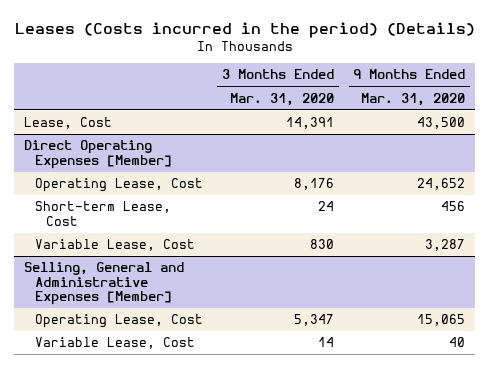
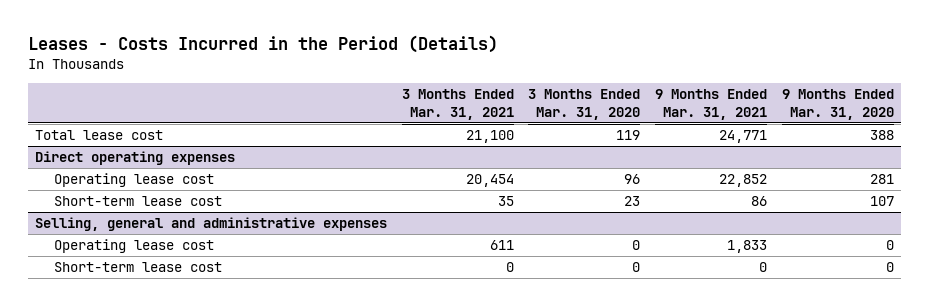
[14,21,475,38] Leases (Costs incurred in the period) (Details) -> [27,34,498,53] Leases - Costs Incurred in the Period (Details)
none -> [401,89,514,121] 3 Months Ended Mar. 31, 2021
none -> [654,89,767,121] 9 Months Ended Mar. 31, 2021
[34,239,195,252] Variable Lease, Cost -> none
[34,337,195,350] Variable Lease, Cost -> none
[23,117,112,130] Lease, Cost -> [35,129,164,140] Total lease cost
[286,117,335,130] 14,391 -> [616,129,641,140] 119
[417,117,466,130] 43,500 -> [869,129,894,140] 388
[23,140,172,169] Direct Operating Expenses [Member] -> [35,150,236,165] Direct operating expenses
[34,178,203,193] Operating Lease, Cost -> [54,172,215,187] Operating lease cost
[294,178,335,191] 8,176 -> [624,173,641,184] 96
[417,178,466,191] 24,652 -> [869,173,894,184] 281
[34,201,171,226] Short-term Lease, Cost -> [54,195,223,206] Short-term lease cost
[318,201,335,212] 24 -> [624,195,641,206] 23
[441,201,466,212] 456 -> [869,195,894,206] 107
[23,262,184,306] Selling, General and Administrative Expenses [Member] -> [35,216,388,231] Selling, general and administrative expenses
[34,314,203,329] Operating Lease, Cost -> [54,238,215,253] Operating lease cost
[294,314,335,327] 5,347 -> [632,239,641,250] 0
[417,314,466,327] 15,065 -> [885,239,894,250] 0
none -> [54,261,223,272] Short-term lease cost

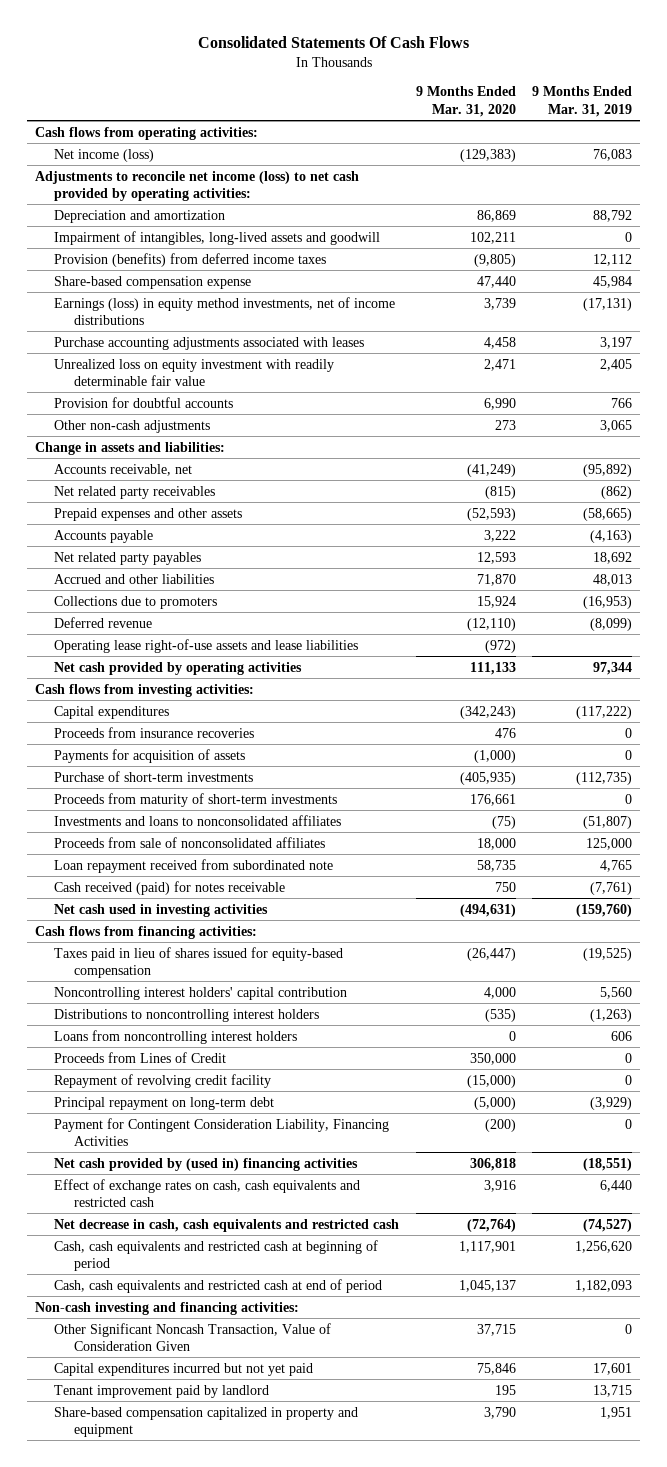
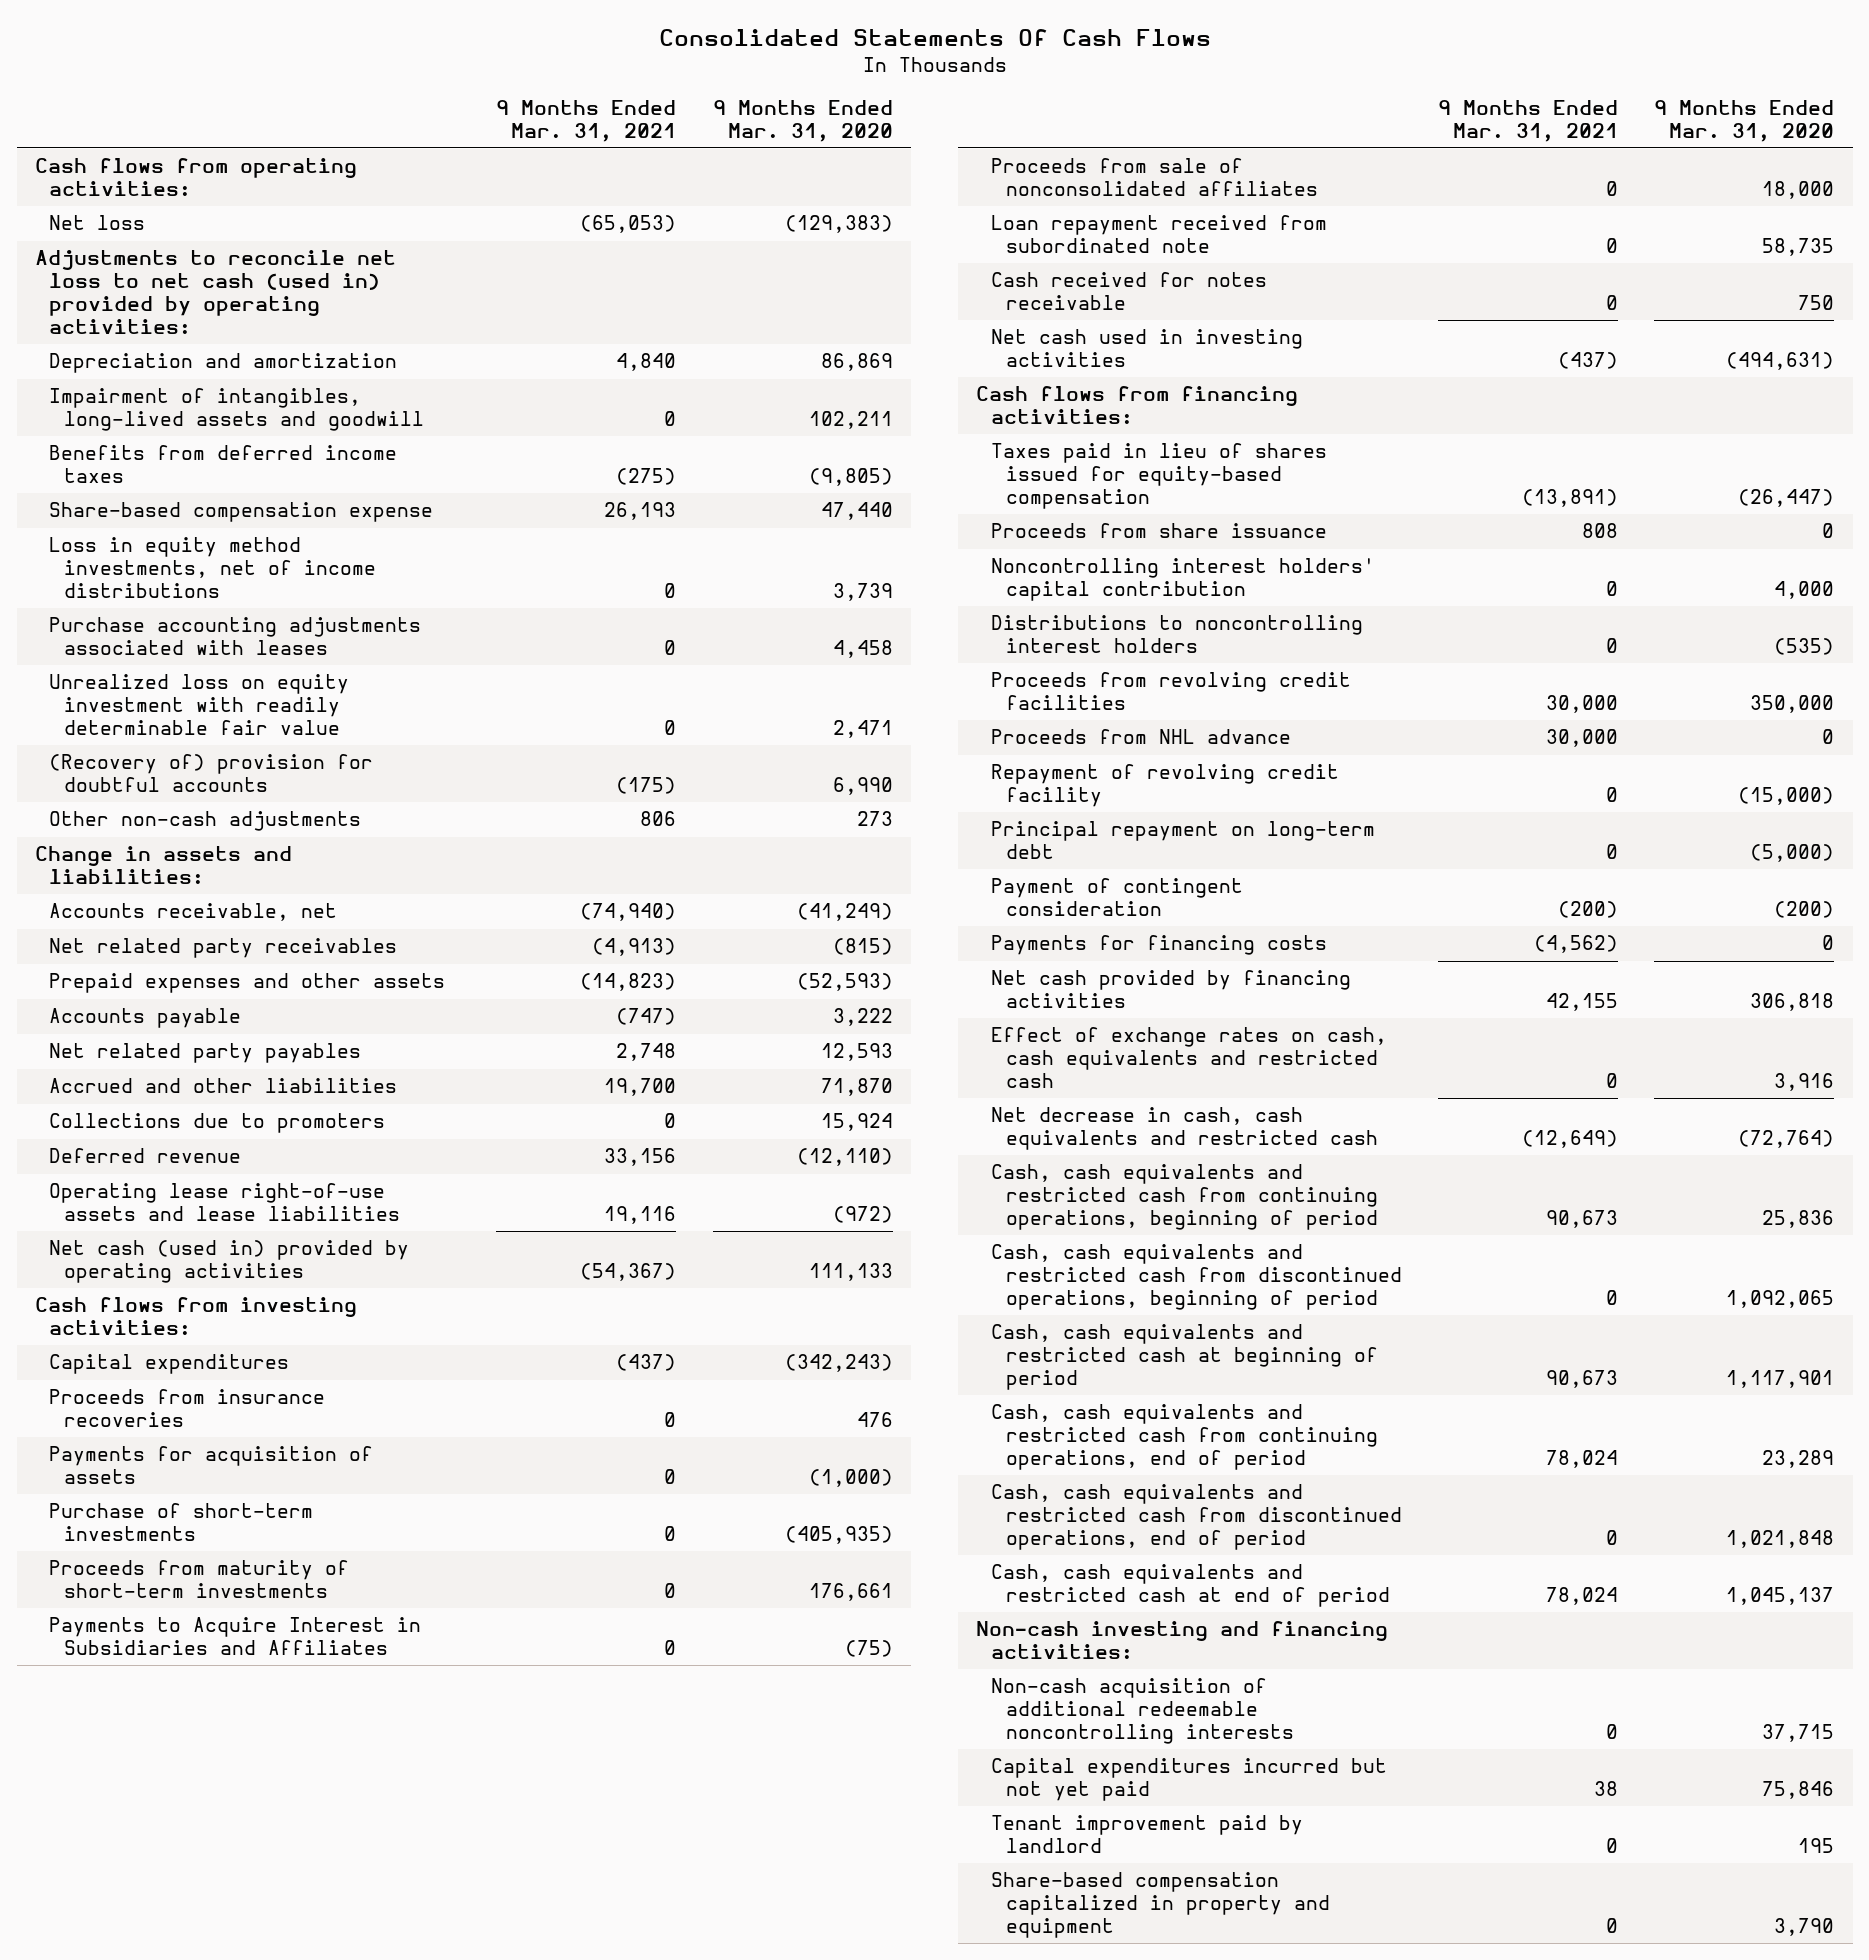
[532,86,633,117] 9 Months Ended Mar. 31, 2019 -> none
none -> [496,100,677,142] 9 Months Ended Mar. 31, 2021
[54,148,155,162] Net income (loss) -> [49,215,146,231] Net loss
[35,170,360,201] Adjustments to reconcile net income (loss) to net cash provided by operating activities: -> [34,250,396,334] Adjustments to reconcile net loss to net cash (used in) provided by operating activities:
[54,252,327,267] Provision (benefits) from deferred income taxes -> [49,445,398,484] Benefits from deferred income taxes
[54,296,396,325] Earnings (loss) in equity method investments, net of income distributions -> [49,537,377,599] Loss in equity method investments, net of income distributions
[54,396,234,408] Provision for doubtful accounts -> [49,754,374,793] (Recovery of) provision for doubtful accounts
[54,661,303,675] Net cash provided by operating activities -> [49,1240,410,1284] Net cash (used in) provided by operating activities
[54,814,342,826] Investments and loans to nonconsolidated affiliates -> [49,1617,422,1656] Payments to Acquire Interest in Subsidiaries and Affiliates
[54,880,286,895] Cash received (paid) for notes receivable -> [991,272,1268,311] Cash received for notes receivable
none -> [991,523,1328,539] Proceeds from share issuance
[54,1029,298,1044] Loans from noncontrolling interest holders -> none
[54,1051,227,1063] Proceeds from Lines of Credit -> [991,672,1352,711] Proceeds from revolving credit facilities
none -> [991,729,1292,745] Proceeds from NHL advance
[54,1117,390,1146] Payment for Contingent Consideration Liability, Financing Activities -> [991,878,1244,917] Payment of contingent consideration
none -> [991,935,1328,956] Payments for financing costs
[54,1157,359,1171] Net cash provided by (used in) financing activities -> [991,970,1352,1009] Net cash provided by financing activities
none -> [991,1164,1378,1231] Cash, cash equivalents and restricted cash from continuing operations, beginning of period
none -> [991,1244,1402,1311] Cash, cash equivalents and restricted cash from discontinued operations, beginning of period
none -> [991,1404,1378,1471] Cash, cash equivalents and restricted cash from continuing operations, end of period
none -> [991,1484,1402,1551] Cash, cash equivalents and restricted cash from discontinued operations, end of period
[54,1322,332,1351] Other Significant Noncash Transaction, Value of Consideration Given -> [991,1678,1294,1745] Non-cash acquisition of additional redeemable noncontrolling interests

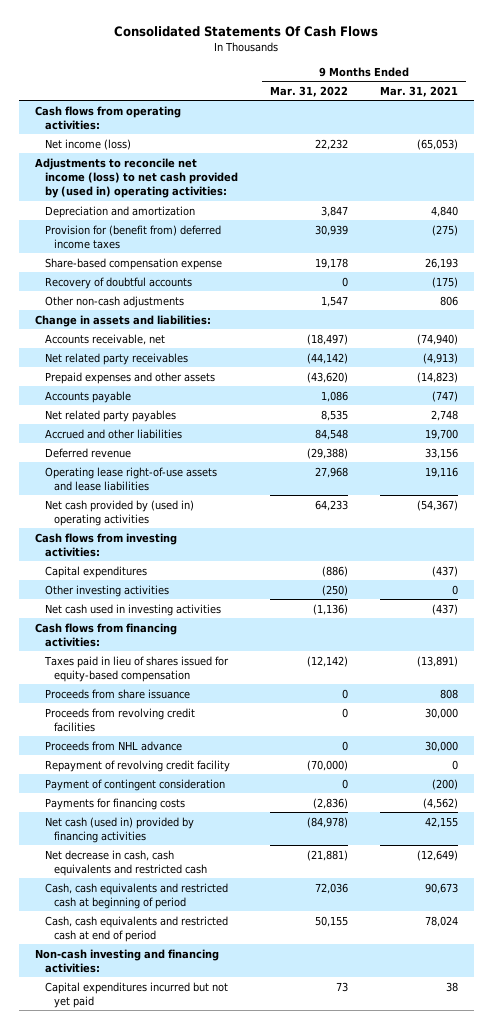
[712,100,893,142] 9 Months Ended Mar. 31, 2020 -> none
none -> [269,85,348,97] Mar. 31, 2022
[49,215,146,231] Net loss -> [44,138,131,150] Net income (loss)
[34,250,396,334] Adjustments to reconcile net loss to net cash (used in) provided by operating activities: -> [35,157,238,199] Adjustments to reconcile net income (loss) to net cash provided by (used in) operating activities:
[49,388,425,432] Impairment of intangibles, long-lived assets and goodwill -> none
[49,445,398,484] Benefits from deferred income taxes -> [44,224,221,249] Provision for (benefit from) deferred income taxes
[49,537,377,599] Loss in equity method investments, net of income distributions -> none
[49,617,422,656] Purchase accounting adjustments associated with leases -> none
[49,674,350,736] Unrealized loss on equity investment with readily determinable fair value -> none
[49,754,374,793] (Recovery of) provision for doubtful accounts -> [44,276,192,289] Recovery of doubtful accounts
[49,1113,386,1134] Collections due to promoters -> none
[49,1240,410,1284] Net cash (used in) provided by operating activities -> [44,499,194,526] Net cash provided by (used in) operating activities
[49,1389,326,1428] Proceeds from insurance recoveries -> none
[49,1446,374,1485] Payments for acquisition of assets -> none
[49,1503,314,1542] Purchase of short-term investments -> none
[49,1560,350,1599] Proceeds from maturity of short-term investments -> none
[49,1617,422,1656] Payments to Acquire Interest in Subsidiaries and Affiliates -> none
[991,158,1318,197] Proceeds from sale of nonconsolidated affiliates -> none
[991,215,1328,254] Loan repayment received from subordinated note -> none
[991,272,1268,311] Cash received for notes receivable -> none
none -> [44,584,169,597] Other investing activities
[991,558,1376,602] Noncontrolling interest holders' capital contribution -> none
[991,615,1364,654] Distributions to noncontrolling interest holders -> none
[991,821,1376,860] Principal repayment on long-term debt -> none
[991,1027,1388,1089] Effect of exchange rates on cash, cash equivalents and restricted cash -> none
[991,970,1352,1009] Net cash provided by financing activities -> [44,816,194,843] Net cash (used in) provided by financing activities
[991,1164,1378,1231] Cash, cash equivalents and restricted cash from continuing operations, beginning of period -> none
[991,1244,1402,1311] Cash, cash equivalents and restricted cash from discontinued operations, beginning of period -> none
[991,1404,1378,1471] Cash, cash equivalents and restricted cash from continuing operations, end of period -> none
[991,1484,1402,1551] Cash, cash equivalents and restricted cash from discontinued operations, end of period -> none
[991,1678,1294,1745] Non-cash acquisition of additional redeemable noncontrolling interests -> none
[991,1815,1304,1854] Tenant improvement paid by landlord -> none
[991,1872,1330,1939] Share-based compensation capitalized in property and equipment -> none

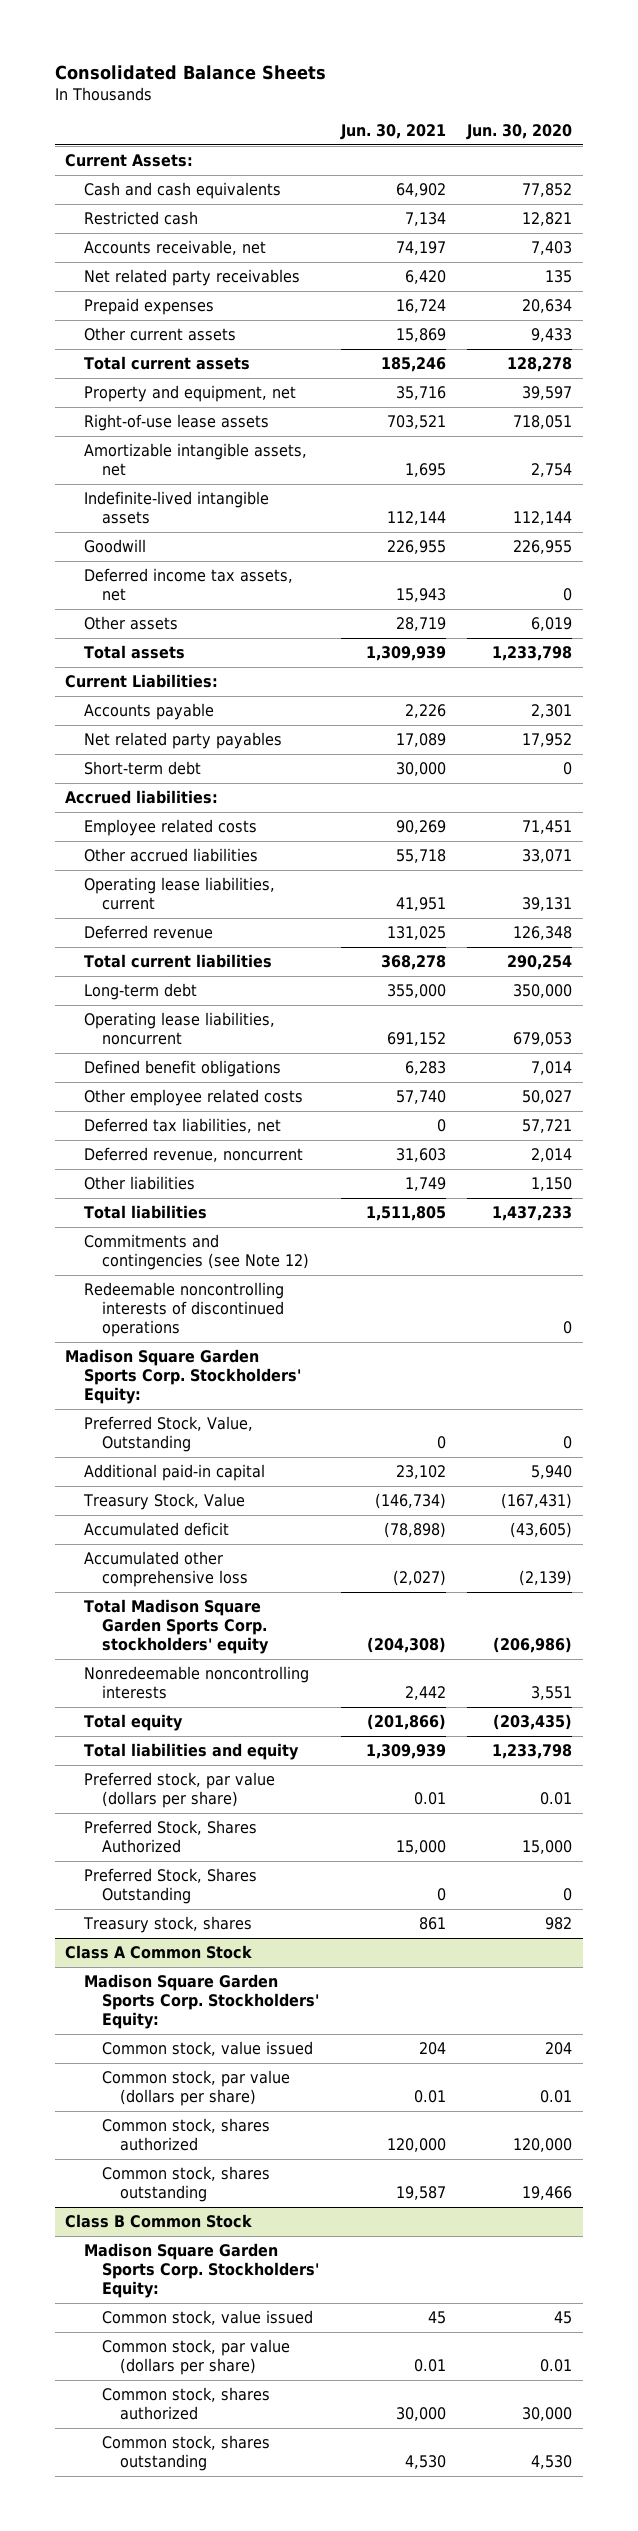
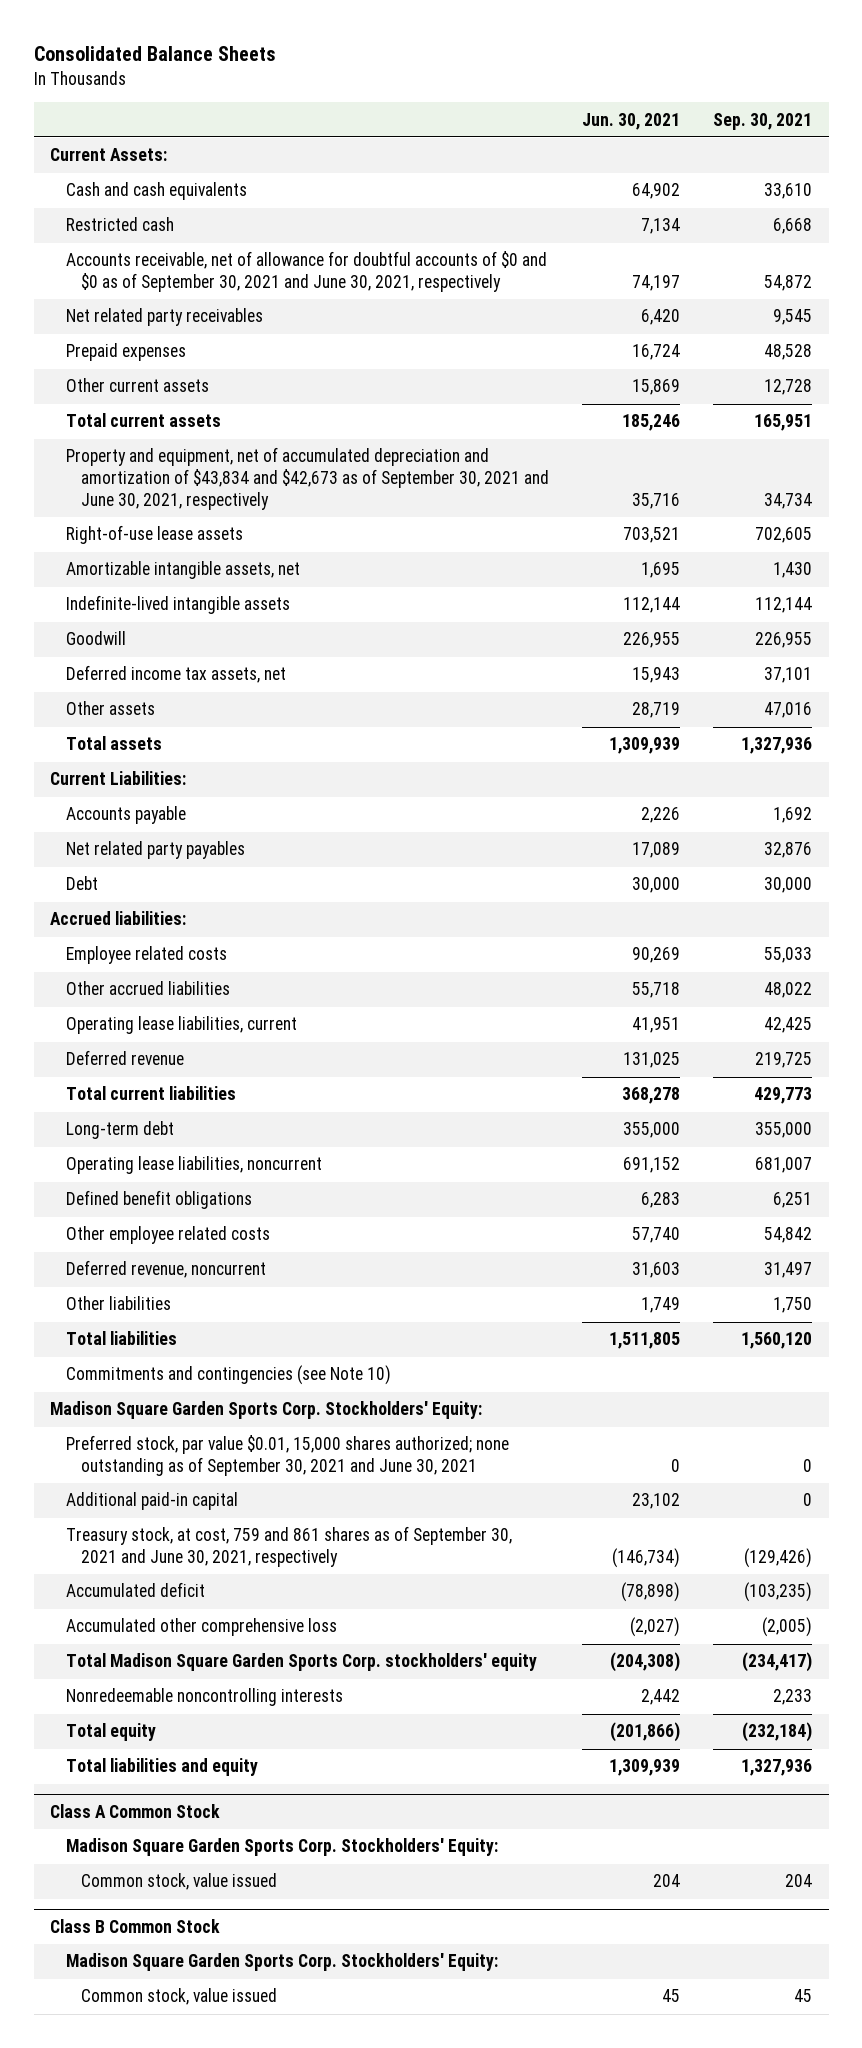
[466,124,573,141] Jun. 30, 2020 -> none
none -> [713,112,813,130] Sep. 30, 2021
[83,240,266,256] Accounts receivable, net -> [65,251,547,293] Accounts receivable, net of allowance for doubtful accounts of $0 and $0 as of September 30, 2021 and June 30, 2021, respectively
[83,385,296,403] Property and equipment, net -> [65,447,550,511] Property and equipment, net of accumulated depreciation and amortization of $43,834 and $42,673 as of September 30, 2021 and June 30, 2021, respectively
[83,761,201,776] Short-term debt -> [65,876,98,891] Debt
[83,1118,281,1134] Deferred tax liabilities, net -> none
[83,1282,284,1338] Redeemable noncontrolling interests of discontinued operations -> none
[83,1234,309,1271] Commitments and contingencies (see Note 12) -> [65,1365,391,1386] Commitments and contingencies (see Note 10)
[83,1416,253,1453] Preferred Stock, Value, Outstanding -> none
none -> [65,1435,509,1477] Preferred stock, par value $0.01, 15,000 shares authorized; none outstanding as of September 30, 2021 and June 30, 2021
[82,1493,245,1511] Treasury Stock, Value -> [65,1526,512,1568] Treasury stock, at cost, 759 and 861 shares as of September 30, 2021 and June 30, 2021, respectively
[83,1772,275,1809] Preferred stock, par value (dollars per share) -> none
[83,1820,257,1854] Preferred Stock, Shares Authorized -> none
[83,1868,257,1905] Preferred Stock, Shares Outstanding -> none
[82,1916,252,1934] Treasury stock, shares -> none
[101,2070,290,2107] Common stock, par value (dollars per share) -> none
[101,2118,270,2152] Common stock, shares authorized -> none
[101,2166,270,2203] Common stock, shares outstanding -> none
[101,2339,290,2376] Common stock, par value (dollars per share) -> none
[101,2387,270,2421] Common stock, shares authorized -> none
[101,2435,270,2472] Common stock, shares outstanding -> none

